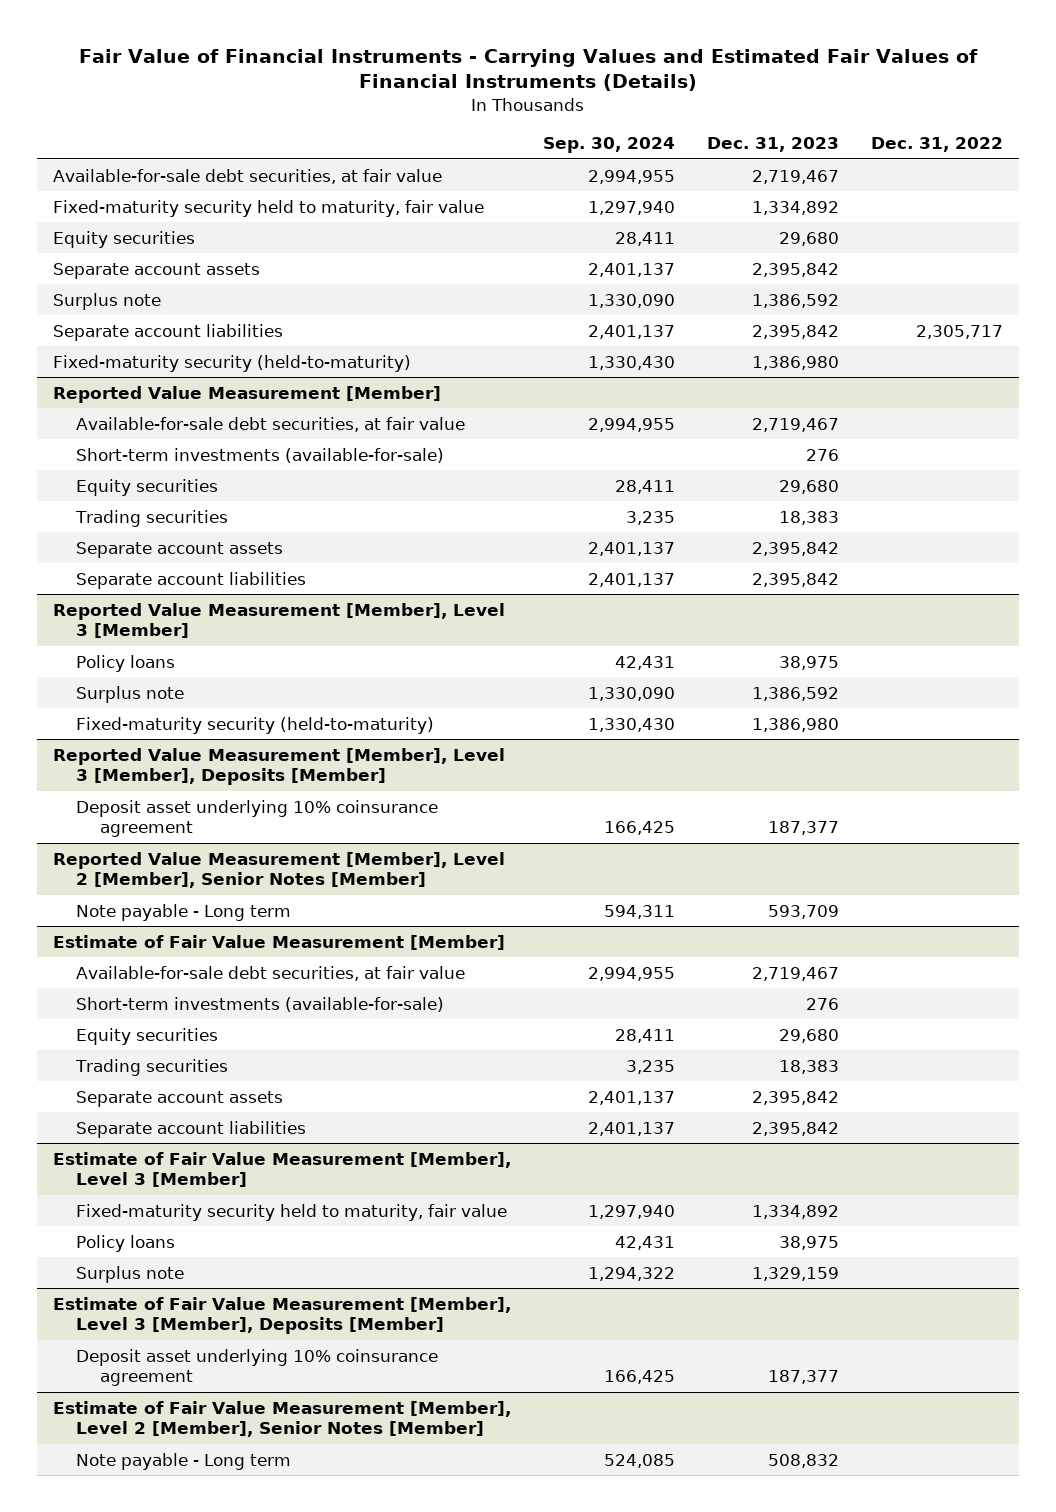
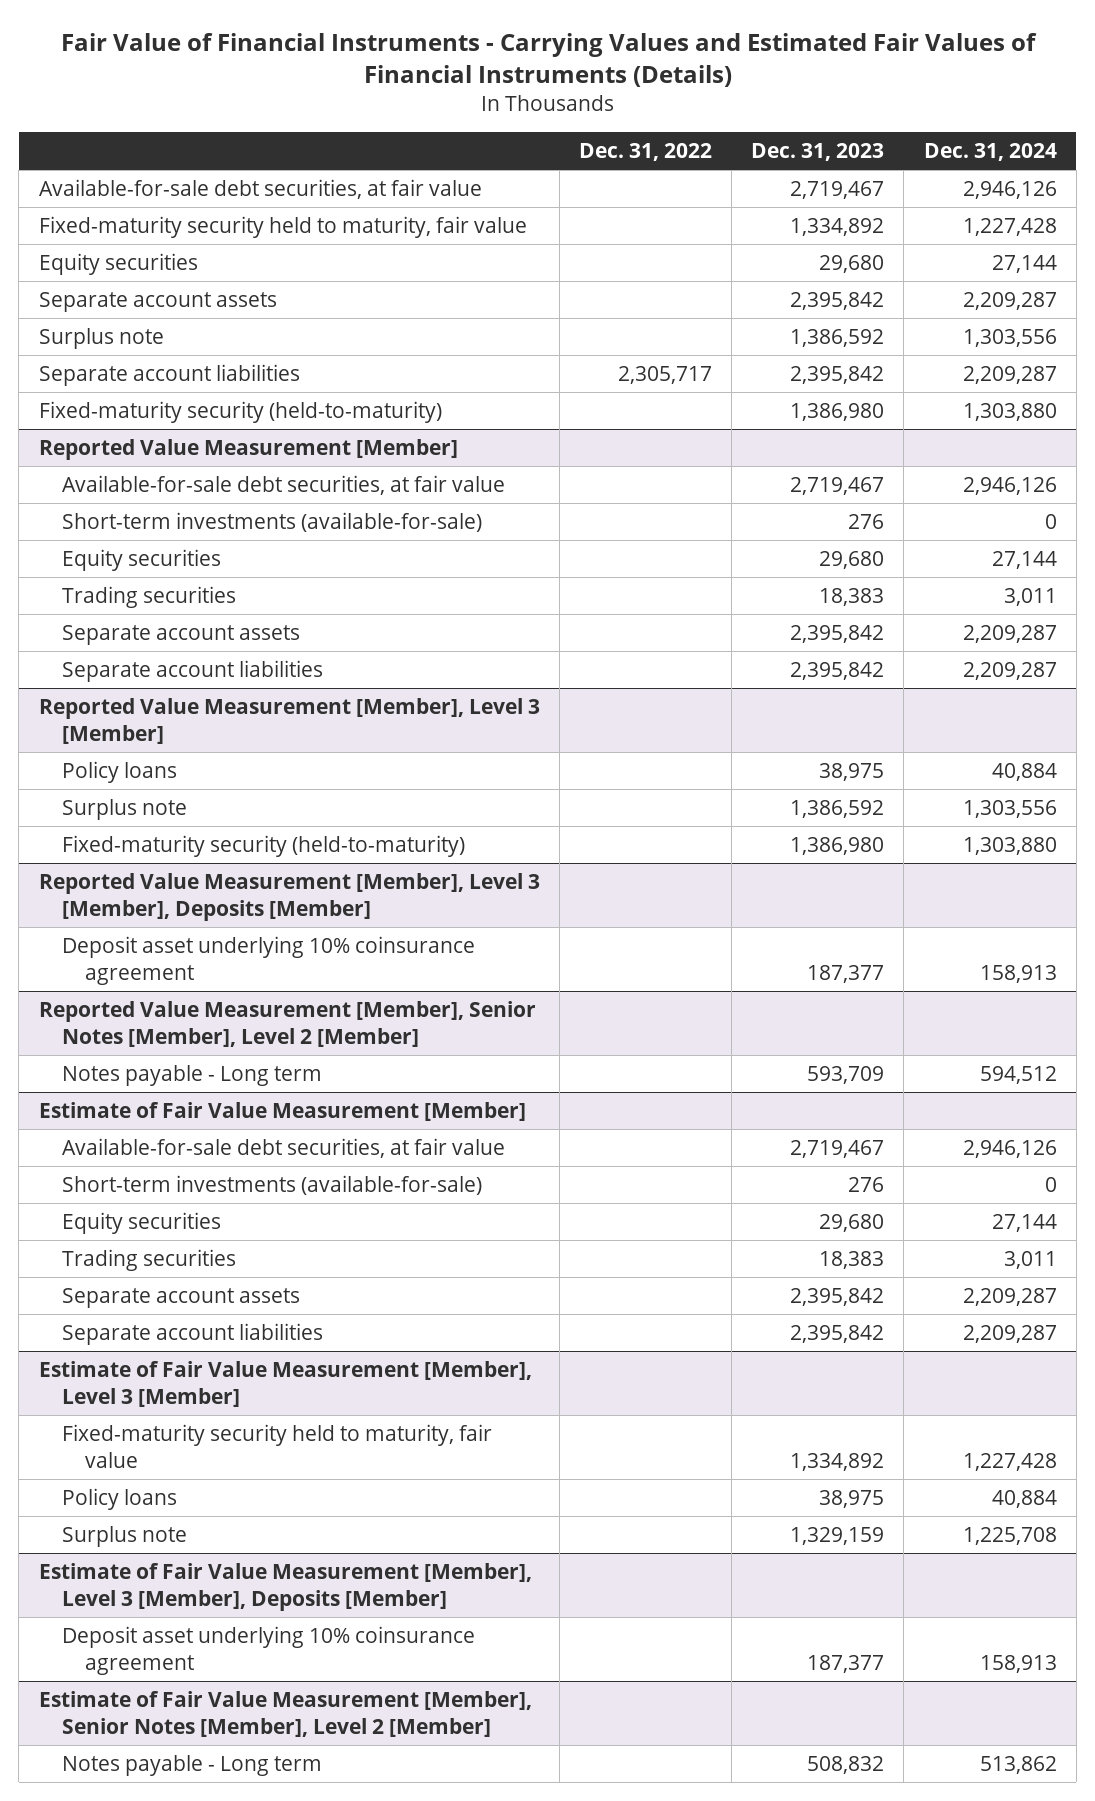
[542,137,675,154] Sep. 30, 2024 -> none
none -> [923,142,1057,161] Dec. 31, 2024
[52,851,505,889] Reported Value Measurement [Member], Level 2 [Member], Senior Notes [Member] -> [38,1001,536,1047] Reported Value Measurement [Member], Senior Notes [Member], Level 2 [Member]
[76,903,292,921] Note payable - Long term -> [61,1065,322,1087] Notes payable - Long term
[52,1400,511,1438] Estimate of Fair Value Measurement [Member], Level 2 [Member], Senior Notes [Member] -> [38,1691,532,1737] Estimate of Fair Value Measurement [Member], Senior Notes [Member], Level 2 [Member]
[76,1452,292,1470] Note payable - Long term -> [61,1755,322,1777] Notes payable - Long term

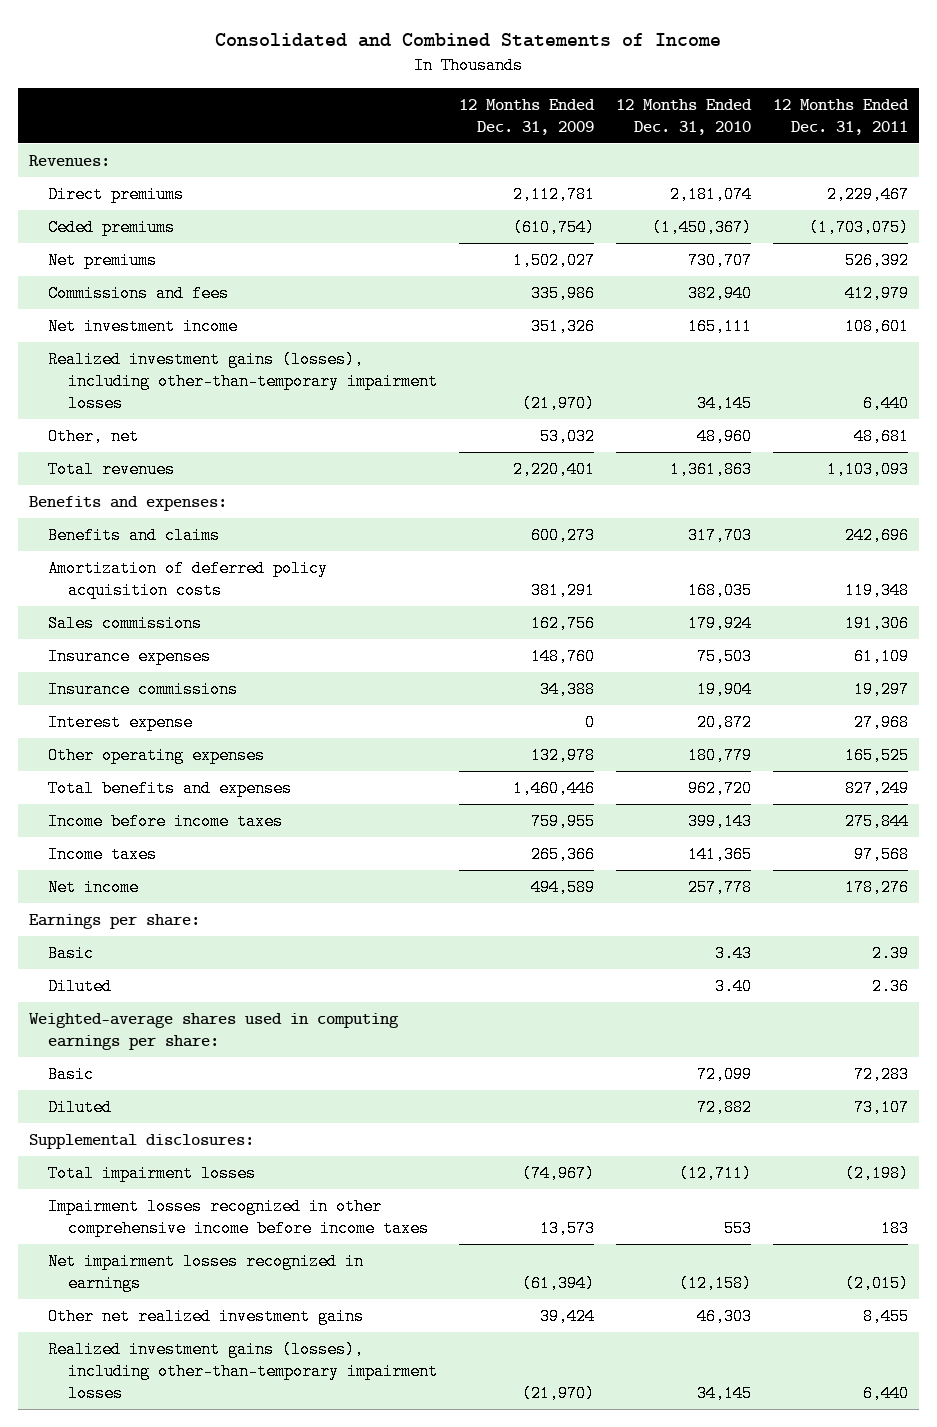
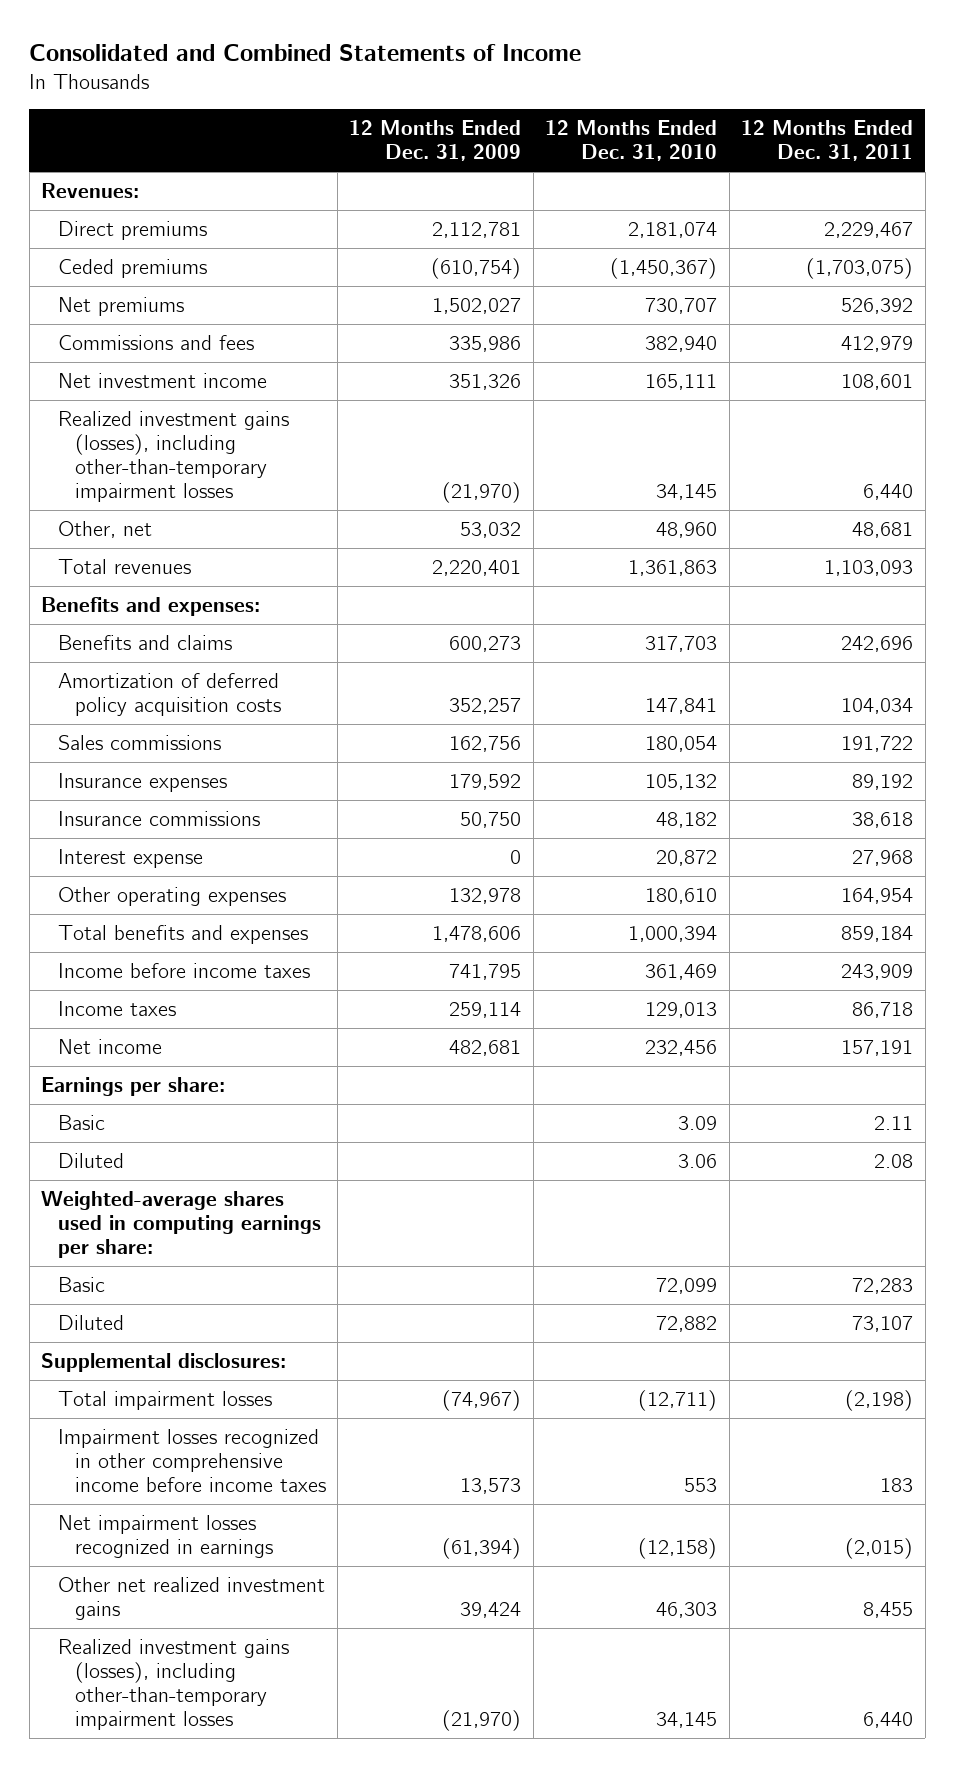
[530,581,595,599] 381,291 -> [449,698,522,715] 352,257
[687,581,752,599] 168,035 -> [645,698,718,715] 147,841
[844,581,909,599] 119,348 -> [841,698,914,715] 104,034
[687,615,752,633] 179,924 -> [645,736,718,753] 180,054
[844,615,909,633] 191,306 -> [841,736,914,753] 191,722
[530,648,595,666] 148,760 -> [449,774,522,791] 179,592
[696,648,752,666] 75,503 -> [645,774,718,791] 105,132
[853,648,909,666] 61,109 -> [852,774,914,791] 89,192
[539,681,595,699] 34,388 -> [460,812,522,829] 50,750
[696,681,752,699] 19,904 -> [656,812,718,829] 48,182
[853,681,909,699] 19,297 -> [852,812,914,829] 38,618
[687,747,752,765] 180,779 -> [645,888,718,905] 180,610
[844,747,909,765] 165,525 -> [841,888,914,905] 164,954
[512,780,595,798] 1,460,446 -> [432,926,522,943] 1,478,606
[687,780,752,798] 962,720 -> [628,926,718,943] 1,000,394
[844,780,909,798] 827,249 -> [841,926,914,943] 859,184
[530,813,595,831] 759,955 -> [449,964,522,981] 741,795
[687,813,752,831] 399,143 -> [645,964,718,981] 361,469
[844,813,909,831] 275,844 -> [841,964,914,981] 243,909
[530,846,595,864] 265,366 -> [449,1002,522,1019] 259,114
[687,846,752,864] 141,365 -> [645,1002,718,1019] 129,013
[853,846,909,864] 97,568 -> [852,1002,914,1019] 86,718
[530,879,595,897] 494,589 -> [449,1040,522,1057] 482,681
[687,879,752,897] 257,778 -> [645,1040,718,1057] 232,456
[844,879,909,897] 178,276 -> [841,1040,914,1057] 157,191
[714,945,752,963] 3.43 -> [678,1116,718,1131] 3.09
[871,945,909,963] 2.39 -> [874,1116,914,1131] 2.11
[714,978,752,996] 3.40 -> [678,1154,718,1169] 3.06
[871,978,909,996] 2.36 -> [874,1154,914,1169] 2.08

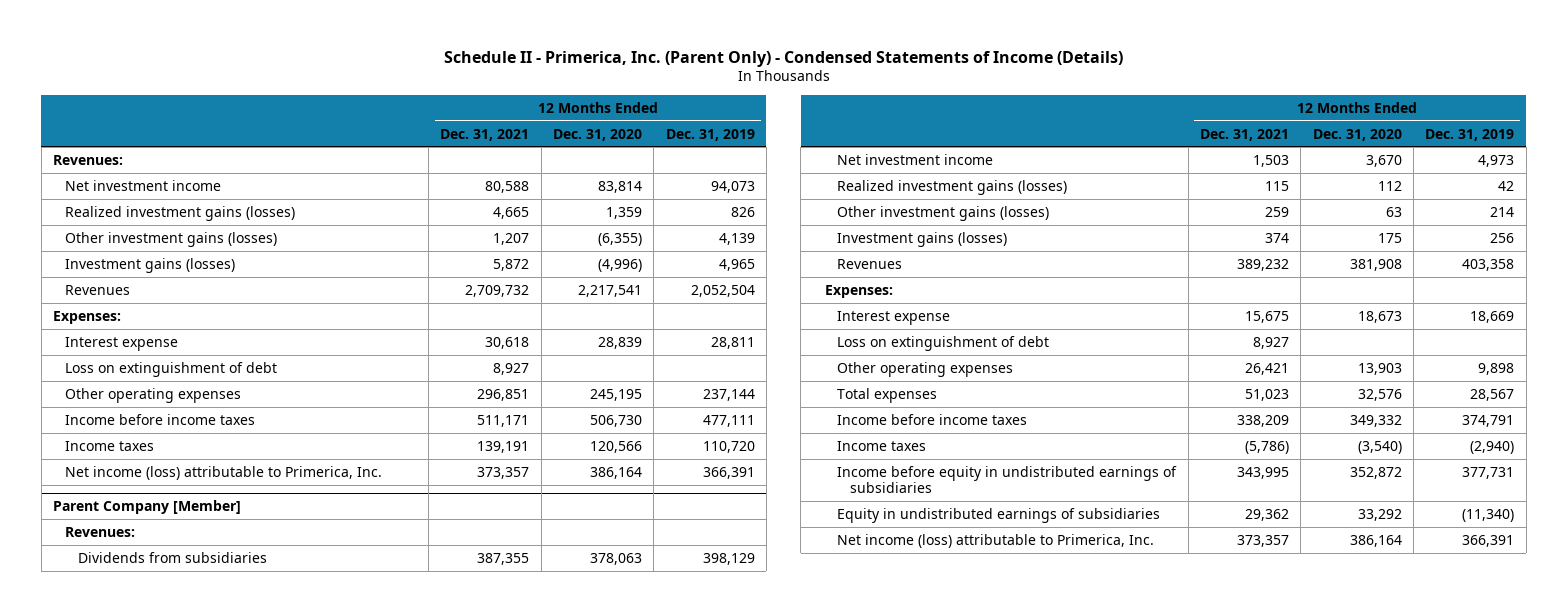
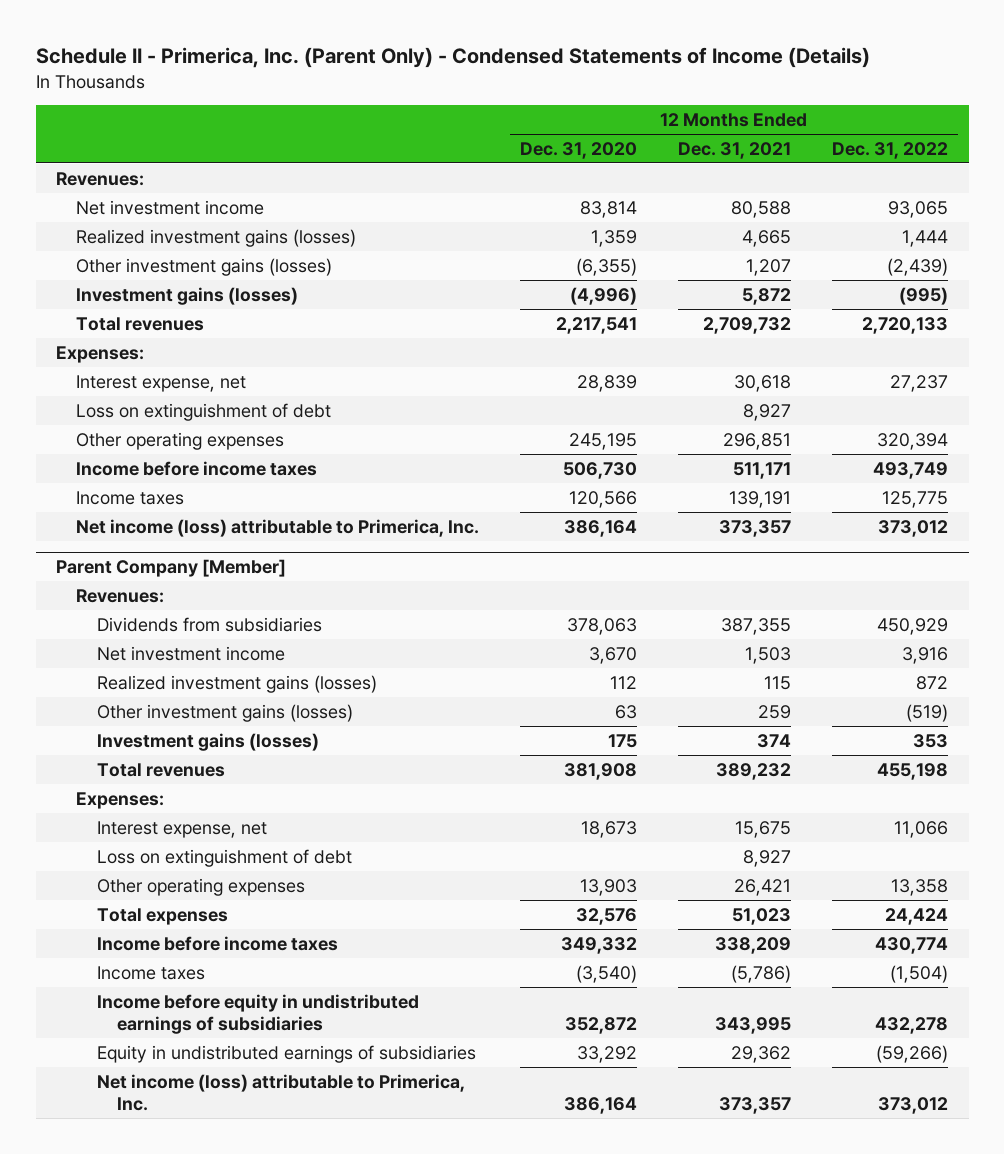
[665,128,755,141] Dec. 31, 2019 -> none
none -> [832,141,949,159] Dec. 31, 2022
[65,284,131,295] Revenues -> [76,316,205,331] Total revenues
[65,336,179,351] Interest expense -> [76,374,247,392] Interest expense, net
[837,258,903,269] Revenues -> [96,762,225,777] Total revenues
[837,310,951,325] Interest expense -> [96,820,267,838] Interest expense, net

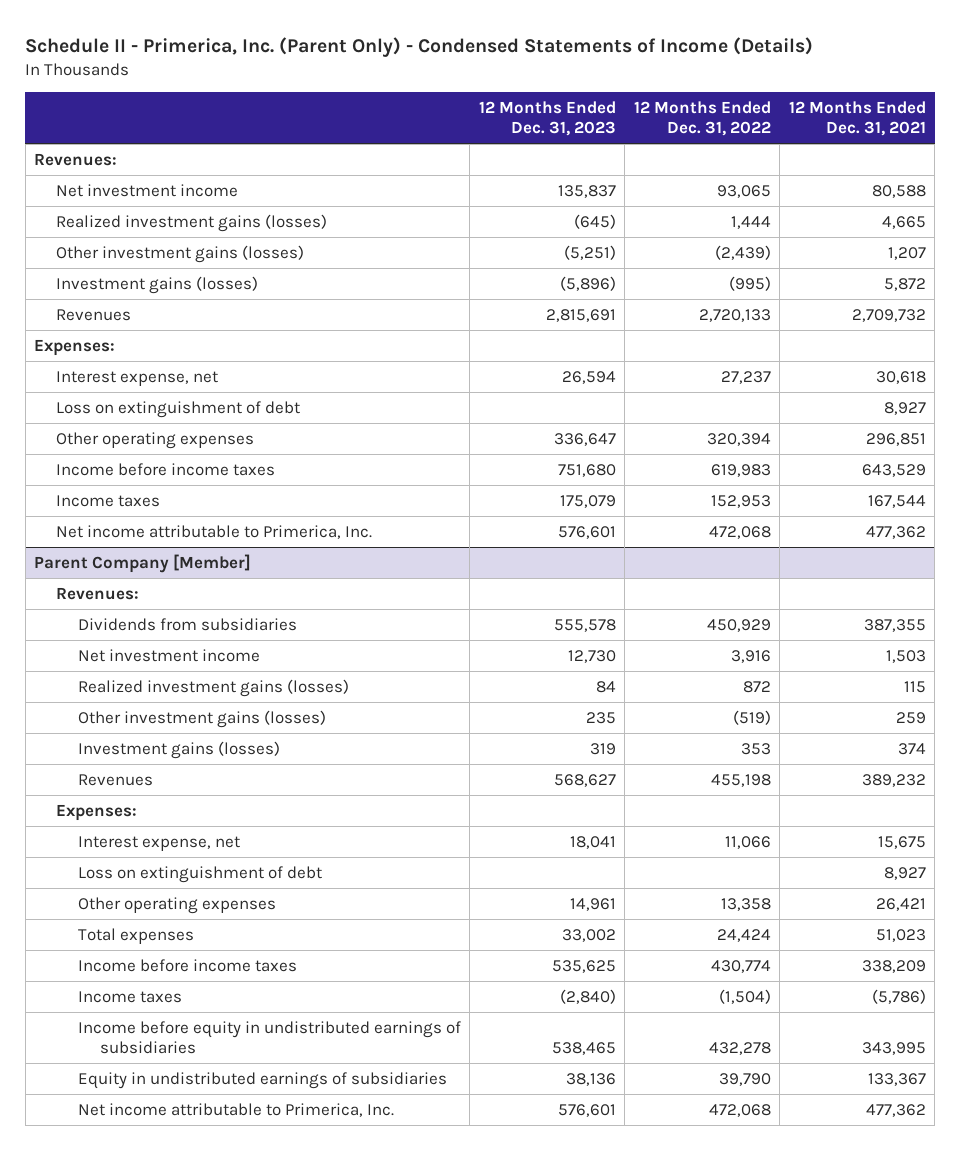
[520,141,638,159] Dec. 31, 2020 -> none
none -> [478,100,616,136] 12 Months Ended Dec. 31, 2023
[76,316,205,331] Total revenues -> [56,309,132,322] Revenues
[733,461,792,479] 511,171 -> [861,464,926,478] 643,529
[873,461,949,479] 493,749 -> [710,464,771,478] 619,983
[729,490,792,508] 139,191 -> [867,495,926,509] 167,544
[882,490,949,508] 125,775 -> [710,495,771,509] 152,953
[76,518,480,537] Net income (loss) attributable to Primerica, Inc. -> [56,525,373,540] Net income attributable to Primerica, Inc.
[719,519,792,537] 373,357 -> [865,526,926,540] 477,362
[878,519,949,537] 373,012 -> [708,526,771,540] 472,068
[96,762,225,777] Total revenues -> [77,774,153,787] Revenues
[731,1045,792,1063] 29,362 -> [867,1073,926,1087] 133,367
[876,1044,949,1063] (59,266) -> [718,1073,771,1087] 39,790
[96,1073,465,1112] Net income (loss) attributable to Primerica, Inc. -> [77,1103,394,1118] Net income attributable to Primerica, Inc.
[719,1097,792,1115] 373,357 -> [865,1104,926,1118] 477,362
[878,1097,949,1115] 373,012 -> [708,1104,771,1118] 472,068

